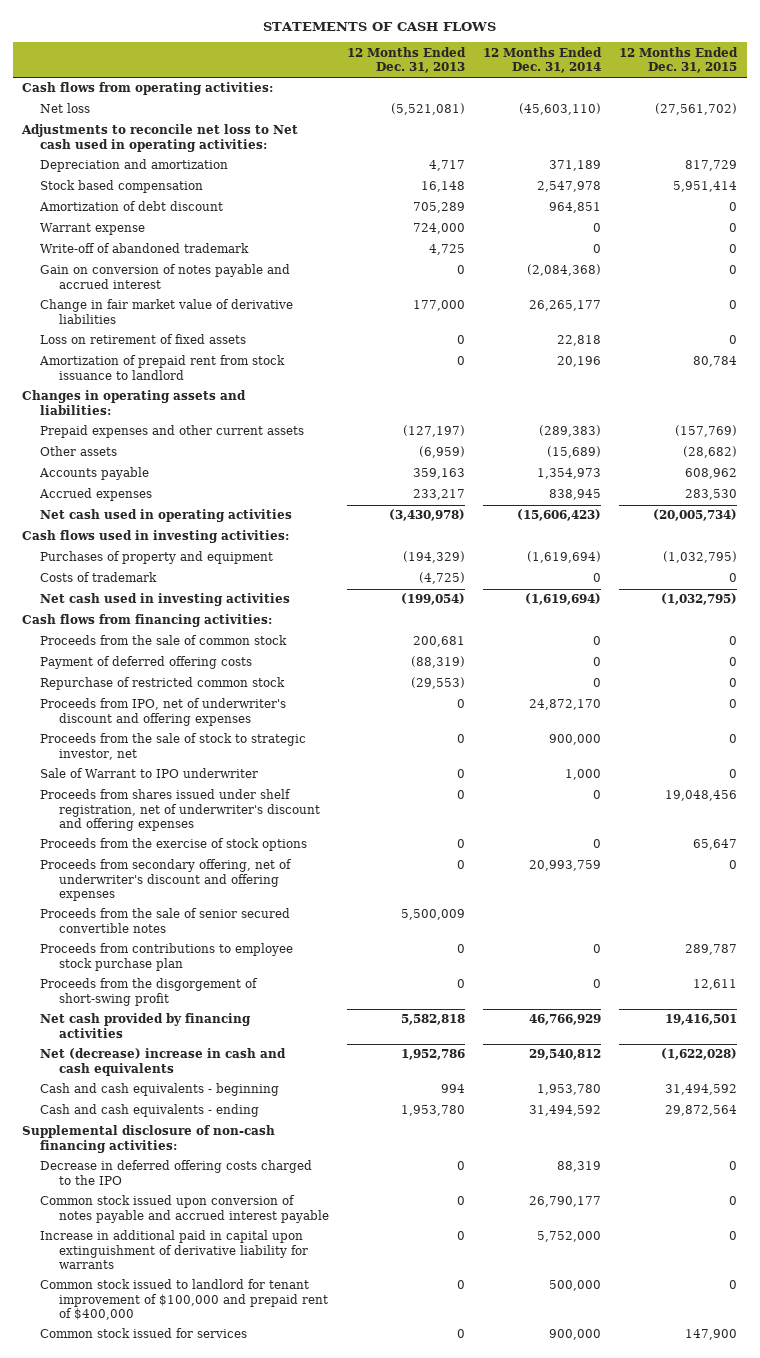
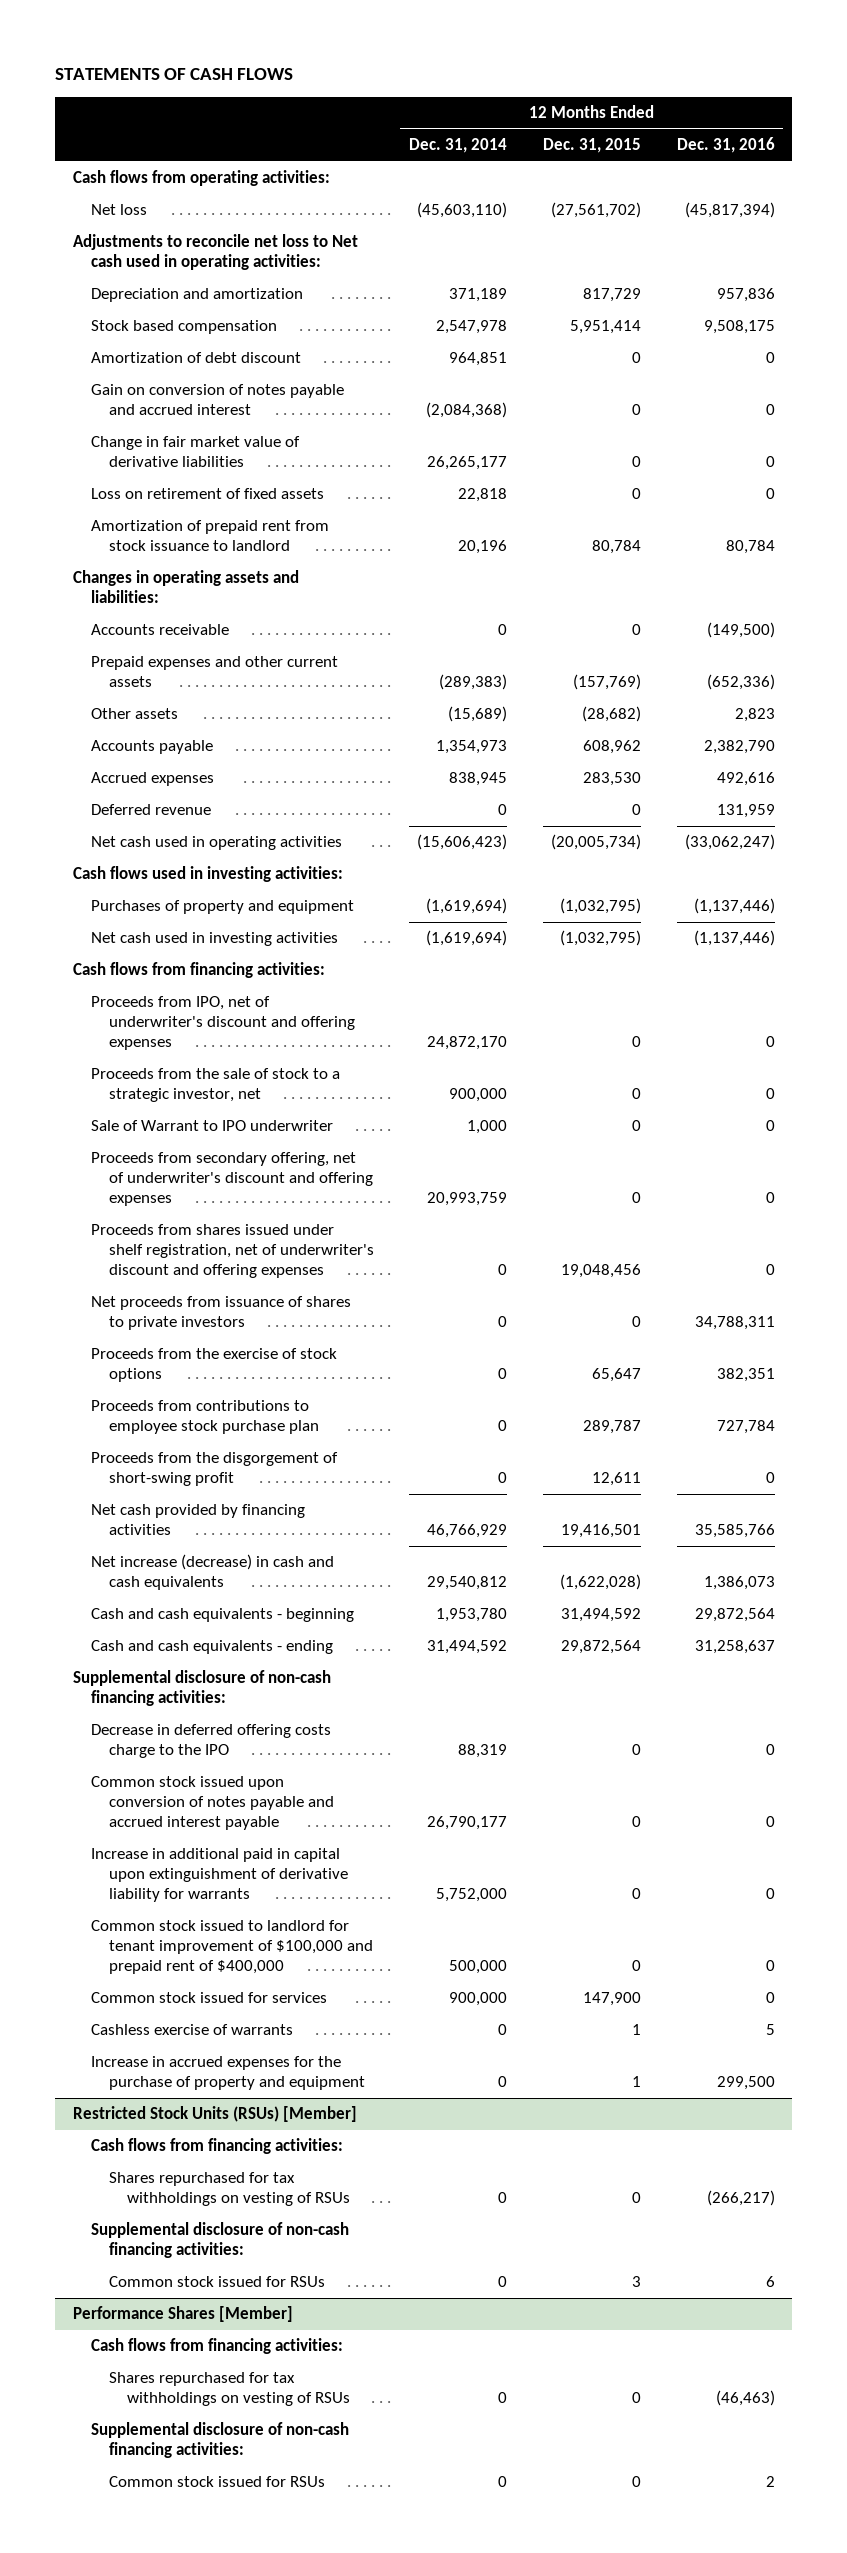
[346,46,466,74] 12 Months Ended Dec. 31, 2013 -> none
none -> [676,137,775,154] Dec. 31, 2016
[40,223,146,236] Warrant expense -> none
[40,243,250,254] Write-off of abandoned trademark -> none
none -> [90,624,229,636] Accounts receivable
none -> [90,804,211,816] Deferred revenue
[40,572,158,583] Costs of trademark -> none
[40,635,288,646] Proceeds from the sale of common stock -> none
[40,656,253,670] Payment of deferred offering costs -> none
[40,677,286,691] Repurchase of restricted common stock -> none
[40,733,307,760] Proceeds from the sale of stock to strategic investor, net -> [90,1068,340,1103] Proceeds from the sale of stock to a strategic investor, net
[40,859,293,901] Proceeds from secondary offering, net of underwriter's discount and offering expenses -> [90,1152,373,1207] Proceeds from secondary offering, net of underwriter's discount and offering expenses
none -> [90,1296,351,1331] Net proceeds from issuance of shares to private investors
[40,908,291,933] Proceeds from the sale of senior secured convertible notes -> none
[40,1048,287,1076] Net (decrease) increase in cash and cash equivalents -> [90,1554,334,1591] Net increase (decrease) in cash and cash equivalents
[40,1160,313,1185] Decrease in deferred offering costs charged to the IPO -> [90,1724,331,1759] Decrease in deferred offering costs charge to the IPO
none -> [90,2024,293,2036] Cashless exercise of warrants
none -> [90,2056,365,2091] Increase in accrued expenses for the purchase of property and equipment
none -> [72,2106,357,2123] Restricted Stock Units (RSUs) [Member]
none -> [90,2138,343,2155] Cash flows from financing activities:
none -> [108,2172,350,2207] Shares repurchased for tax withholdings on vesting of RSUs
none -> [90,2222,349,2259] Supplemental disclosure of non-cash financing activities:
none -> [108,2276,325,2288] Common stock issued for RSUs
none -> [72,2306,293,2323] Performance Shares [Member]
none -> [90,2338,343,2355] Cash flows from financing activities:
none -> [108,2372,350,2407] Shares repurchased for tax withholdings on vesting of RSUs
none -> [90,2422,349,2459] Supplemental disclosure of non-cash financing activities:
none -> [108,2476,325,2488] Common stock issued for RSUs

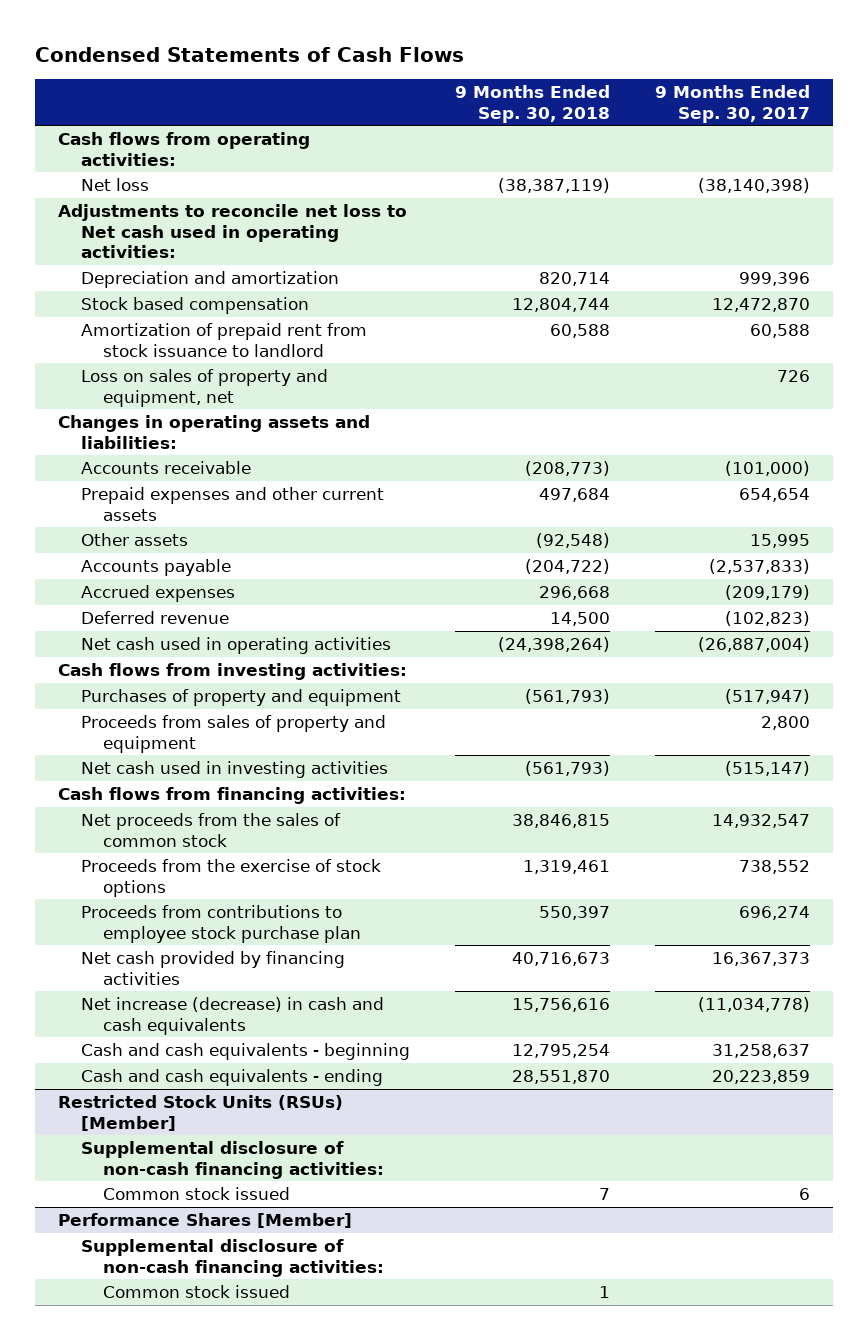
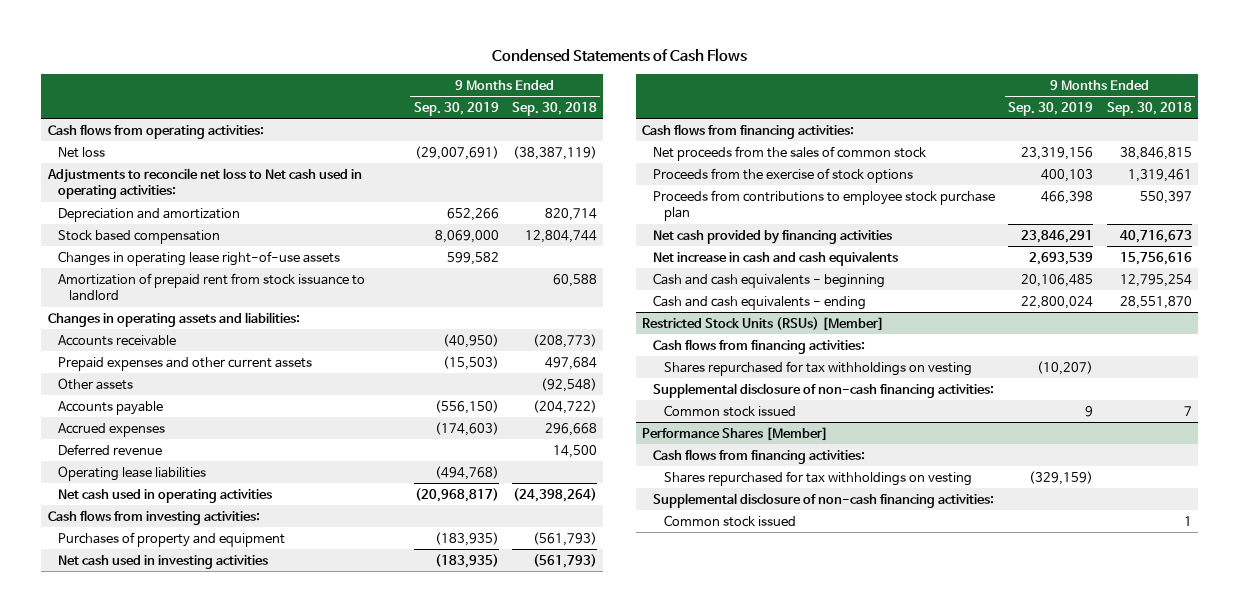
[655,85,811,123] 9 Months Ended Sep. 30, 2017 -> none
none -> [413,101,499,116] Sep. 30, 2019
none -> [58,250,341,266] Changes in operating lease right-of-use assets
[80,369,328,407] Loss on sales of property and equipment, net -> none
none -> [58,465,207,481] Operating lease liabilities
[80,715,386,753] Proceeds from sales of property and equipment -> none
[80,997,384,1035] Net increase (decrease) in cash and cash equivalents -> [653,250,899,266] Net increase in cash and cash equivalents
none -> [653,338,866,354] Cash flows from financing activities:
none -> [663,360,972,376] Shares repurchased for tax withholdings on vesting
none -> [653,448,866,464] Cash flows from financing activities:
none -> [663,470,972,486] Shares repurchased for tax withholdings on vesting

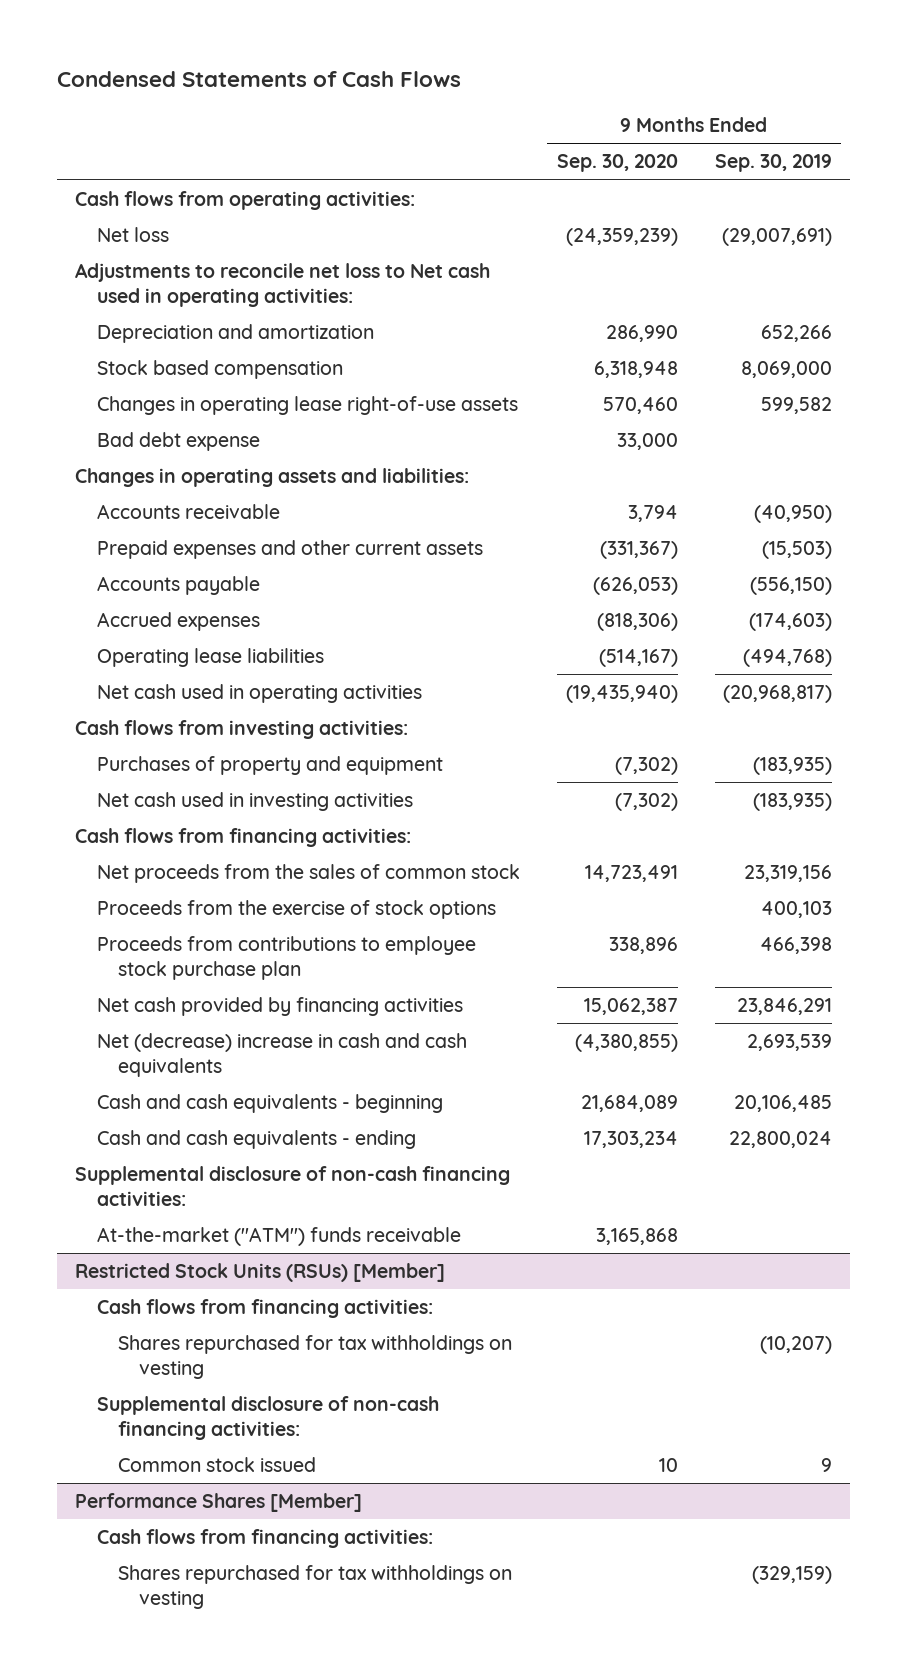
[511,101,597,116] Sep. 30, 2018 -> none
none -> [556,154,678,173] Sep. 30, 2020
[58,272,366,302] Amortization of prepaid rent from stock issuance to landlord -> none
none -> [96,432,260,452] Bad debt expense
[58,377,134,390] Other assets -> none
[58,443,163,455] Deferred revenue -> none
[653,250,899,266] Net increase in cash and cash equivalents -> [96,1033,467,1077] Net (decrease) increase in cash and cash equivalents
none -> [75,1166,511,1206] Supplemental disclosure of non-cash financing activities:
none -> [96,1227,461,1247] At-the-market ("ATM") funds receivable
[653,492,995,508] Supplemental disclosure of non-cash financing activities: -> none
[663,514,796,527] Common stock issued -> none

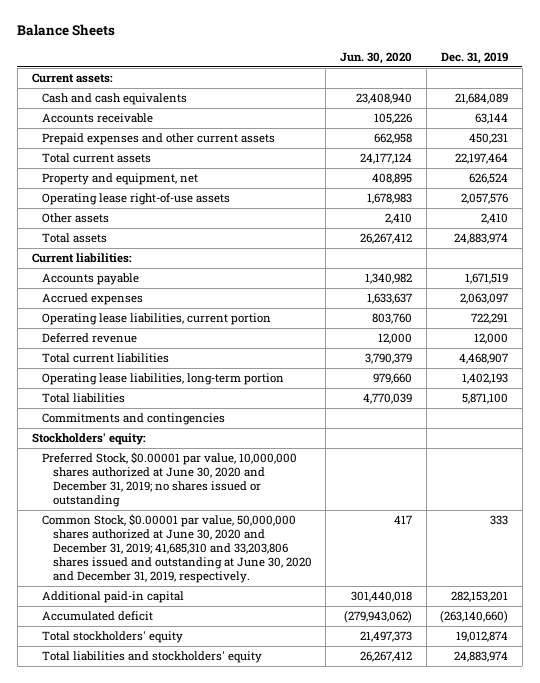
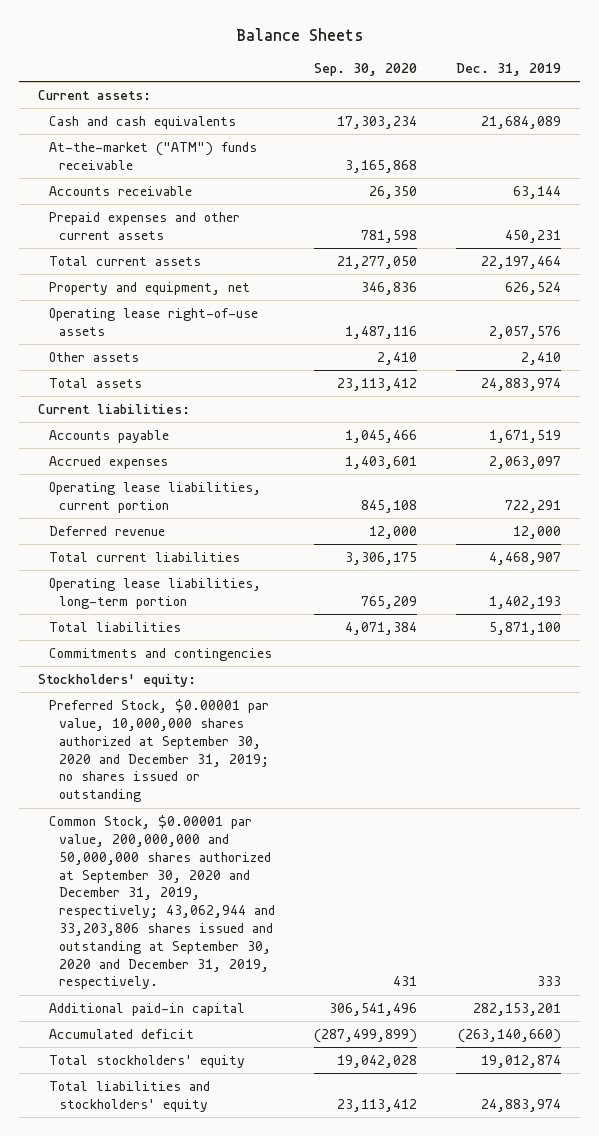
[340,52,413,65] Jun. 30, 2020 -> none
none -> [313,63,417,77] Sep. 30, 2020
none -> [48,142,257,170] At-the-market ("ATM") funds receivable
[42,452,298,508] Preferred Stock, $0.00001 par value, 10,000,000 shares authorized at June 30, 2020 and December 31, 2019; no shares issued or outstanding -> [48,699,269,803] Preferred Stock, $0.00001 par value, 10,000,000 shares authorized at September 30, 2020 and December 31, 2019; no shares issued or outstanding
[42,514,312,583] Common Stock, $0.00001 par value, 50,000,000 shares authorized at June 30, 2020 and December 31, 2019; 41,685,310 and 33,203,806 shares issued and outstanding at June 30, 2020 and December 31, 2019, respectively. -> [48,815,275,990] Common Stock, $0.00001 par value, 200,000,000 and 50,000,000 shares authorized at September 30, 2020 and December 31, 2019, respectively; 43,062,944 and 33,203,806 shares issued and outstanding at September 30, 2020 and December 31, 2019, respectively.

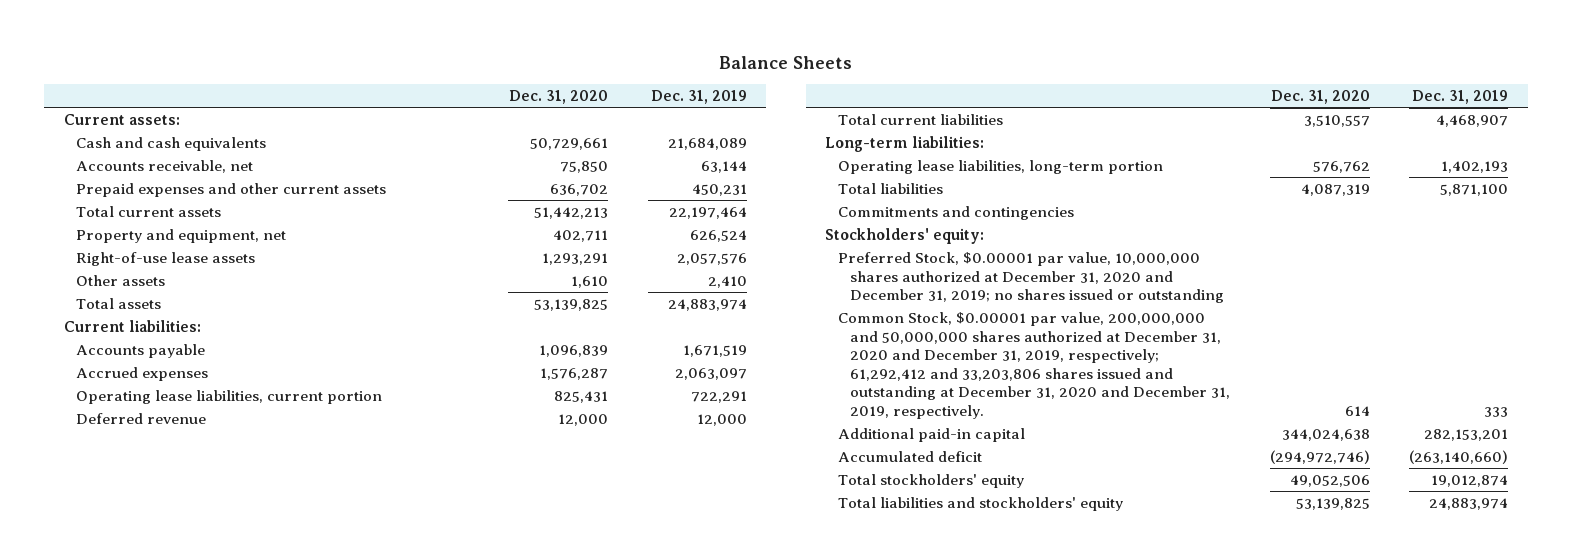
[313,63,417,77] Sep. 30, 2020 -> none
none -> [509,90,609,105] Dec. 31, 2020
[48,142,257,170] At-the-market ("ATM") funds receivable -> none
[48,186,192,197] Accounts receivable -> [76,159,254,173] Accounts receivable, net
[48,308,258,336] Operating lease right-of-use assets -> [76,251,256,266] Right-of-use lease assets
none -> [825,135,985,152] Long-term liabilities:
[48,699,269,803] Preferred Stock, $0.00001 par value, 10,000,000 shares authorized at September 30, 2020 and December 31, 2019; no shares issued or outstanding -> [837,251,1225,304] Preferred Stock, $0.00001 par value, 10,000,000 shares authorized at December 31, 2020 and December 31, 2019; no shares issued or outstanding
[48,815,275,990] Common Stock, $0.00001 par value, 200,000,000 and 50,000,000 shares authorized at September 30, 2020 and December 31, 2019, respectively; 43,062,944 and 33,203,806 shares issued and outstanding at September 30, 2020 and December 31, 2019, respectively. -> [837,311,1231,420] Common Stock, $0.00001 par value, 200,000,000 and 50,000,000 shares authorized at December 31, 2020 and December 31, 2019, respectively; 61,292,412 and 33,203,806 shares issued and outstanding at December 31, 2020 and December 31, 2019, respectively.

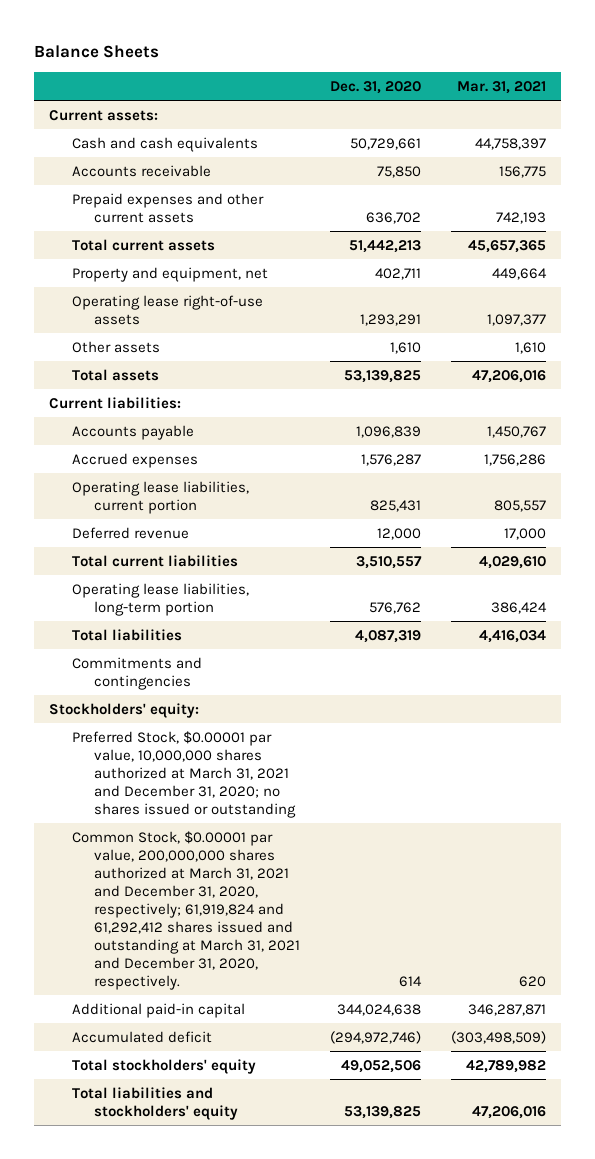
[650,90,747,105] Dec. 31, 2019 -> none
none -> [456,80,546,94] Mar. 31, 2021
[76,159,254,173] Accounts receivable, net -> [71,164,211,177] Accounts receivable
[76,251,256,266] Right-of-use lease assets -> [71,294,263,325] Operating lease right-of-use assets
[825,135,985,152] Long-term liabilities: -> none
[837,251,1225,304] Preferred Stock, $0.00001 par value, 10,000,000 shares authorized at December 31, 2020 and December 31, 2019; no shares issued or outstanding -> [71,730,297,818] Preferred Stock, $0.00001 par value, 10,000,000 shares authorized at March 31, 2021 and December 31, 2020; no shares issued or outstanding
[837,311,1231,420] Common Stock, $0.00001 par value, 200,000,000 and 50,000,000 shares authorized at December 31, 2020 and December 31, 2019, respectively; 61,292,412 and 33,203,806 shares issued and outstanding at December 31, 2020 and December 31, 2019, respectively. -> [71,830,301,991] Common Stock, $0.00001 par value, 200,000,000 shares authorized at March 31, 2021 and December 31, 2020, respectively; 61,919,824 and 61,292,412 shares issued and outstanding at March 31, 2021 and December 31, 2020, respectively.

